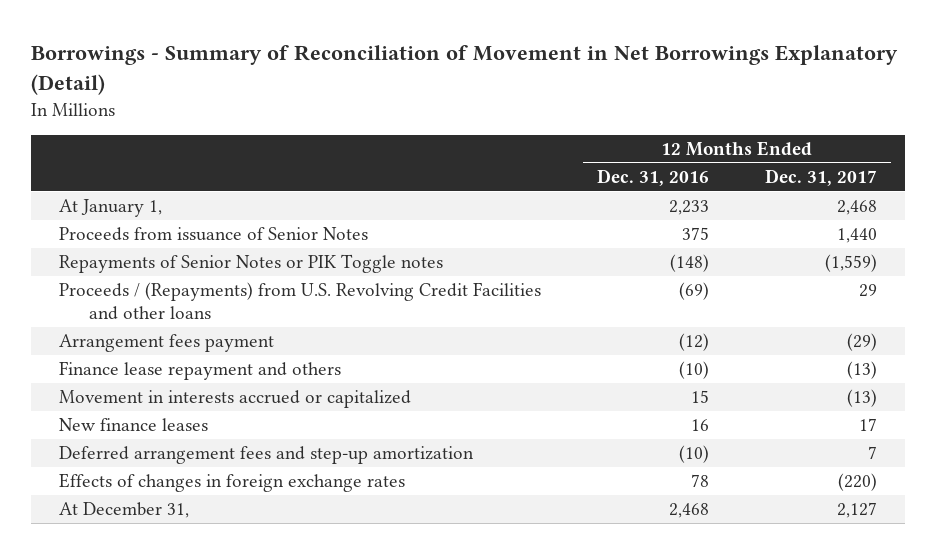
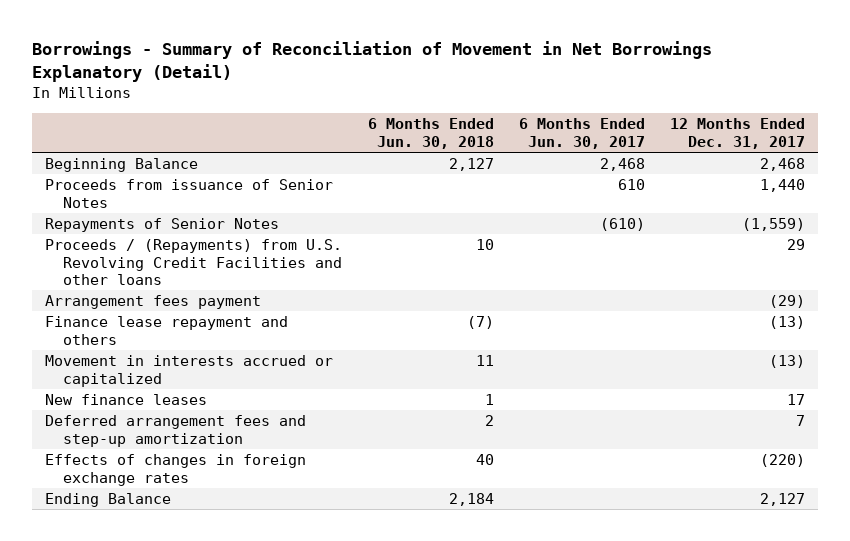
[597,168,710,186] Dec. 31, 2016 -> none
none -> [367,118,494,149] 6 Months Ended Jun. 30, 2018
none -> [518,118,645,149] 6 Months Ended Jun. 30, 2017
[58,199,162,218] At January 1, -> [44,158,198,173] Beginning Balance
[58,254,443,274] Repayments of Senior Notes or PIK Toggle notes -> [44,218,279,233] Repayments of Senior Notes
[58,502,189,519] At December 31, -> [44,493,171,508] Ending Balance

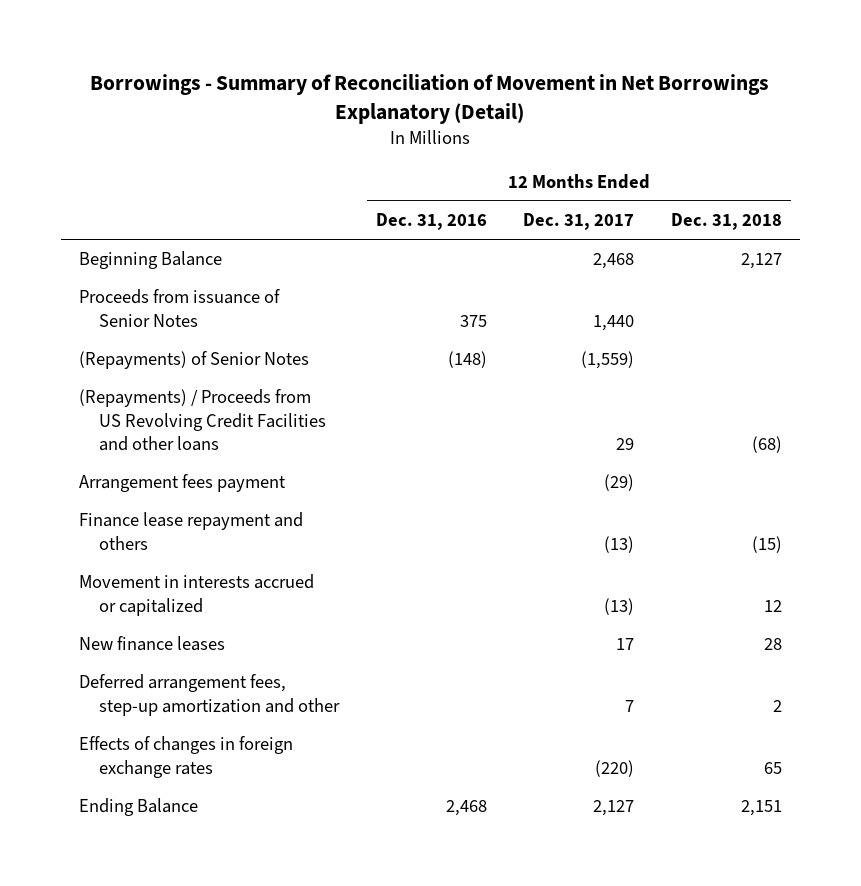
[367,118,494,149] 6 Months Ended Jun. 30, 2018 -> none
[518,118,645,149] 6 Months Ended Jun. 30, 2017 -> none
none -> [375,213,487,231] Dec. 31, 2016
none -> [671,213,783,231] Dec. 31, 2018
[44,218,279,233] Repayments of Senior Notes -> [78,351,309,370] (Repayments) of Senior Notes
[44,239,343,286] Proceeds / (Repayments) from U.S. Revolving Credit Facilities and other loans -> [78,389,327,452] (Repayments) / Proceeds from US Revolving Credit Facilities and other loans
[44,415,306,447] Deferred arrangement fees and step-up amortization -> [78,674,341,716] Deferred arrangement fees, step-up amortization and other

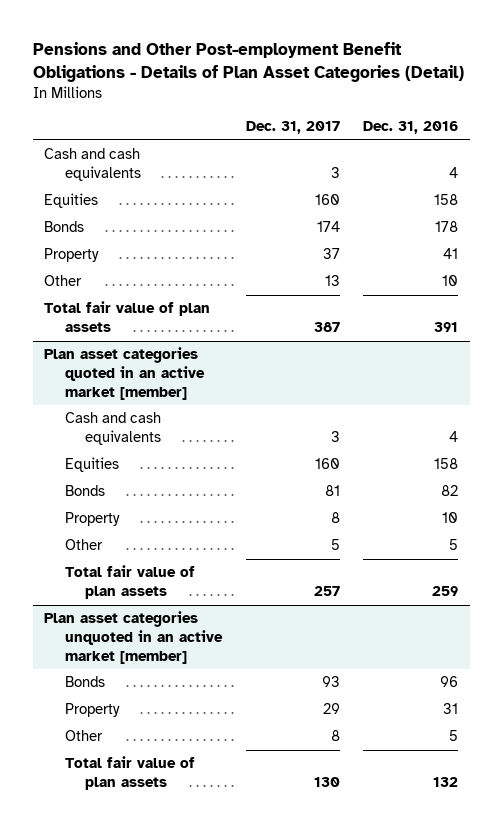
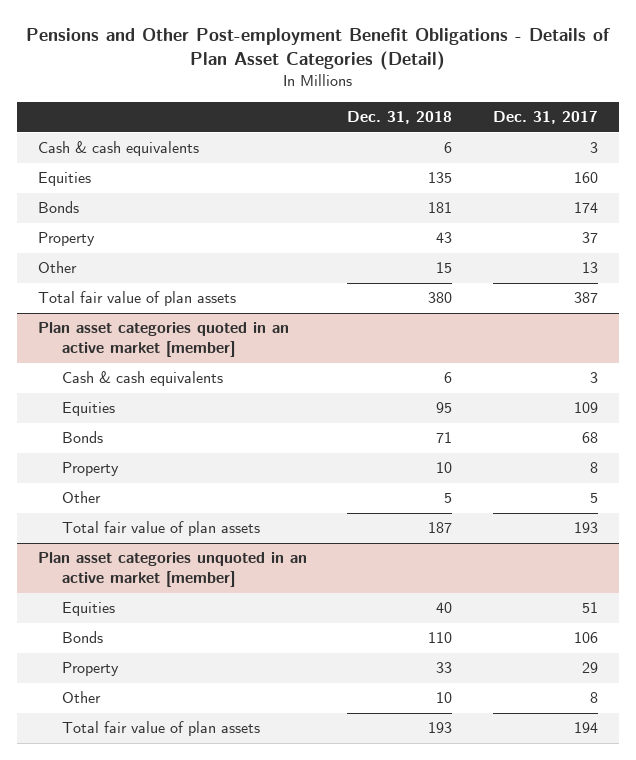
[363,121,459,135] Dec. 31, 2016 -> none
none -> [347,111,453,125] Dec. 31, 2018
[44,148,141,182] Cash and cash equivalents -> [37,141,199,157] Cash & cash equivalents
[64,412,162,446] Cash and cash equivalents -> [62,371,224,387] Cash & cash equivalents
[314,458,340,470] 160 -> [574,402,599,414] 109
[324,485,340,497] 81 -> [582,432,599,444] 68
[313,586,340,597] 257 -> [574,522,599,534] 193
none -> [62,602,116,617] Equities
[321,676,340,688] 93 -> [574,632,599,644] 106
[313,777,340,788] 130 -> [574,722,599,734] 194

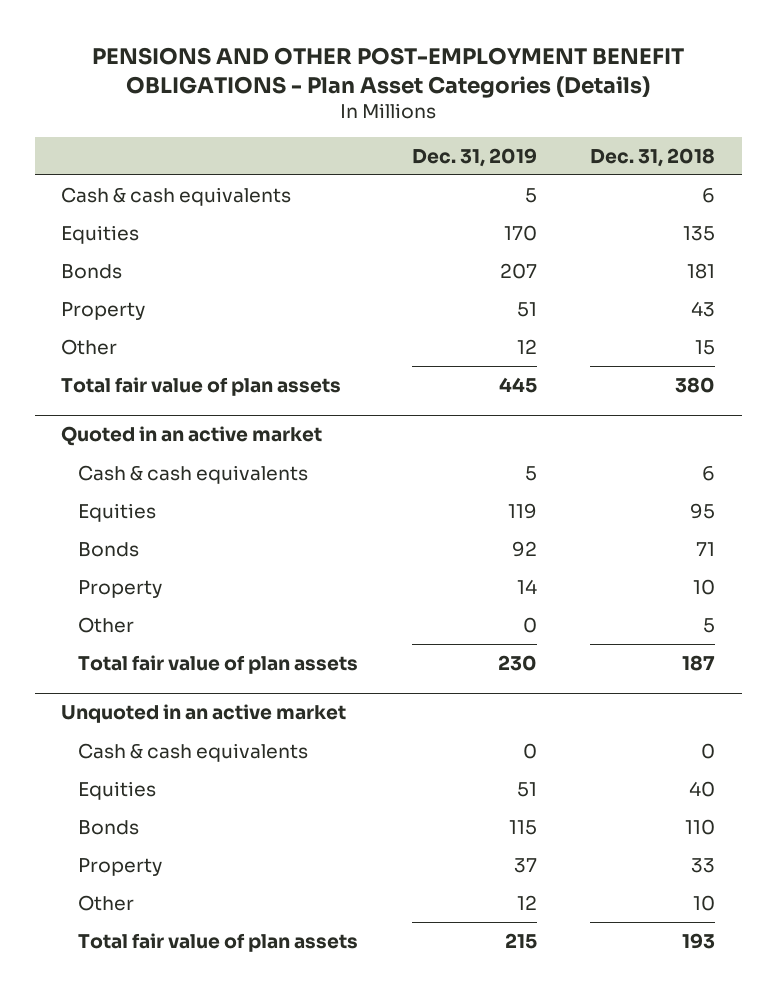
[25,28,610,71] Pensions and Other Post-employment Benefit Obligations - Details of Plan Asset Categories (Detail) -> [92,46,685,98] PENSIONS AND OTHER POST-EMPLOYMENT BENEFIT OBLIGATIONS - Plan Asset Categories (Details)
[493,111,599,125] Dec. 31, 2017 -> none
none -> [411,147,537,167] Dec. 31, 2019
[37,322,289,358] Plan asset categories quoted in an active market [member] -> [61,426,323,447] Quoted in an active market
[37,552,307,588] Plan asset categories unquoted in an active market [member] -> [61,704,347,724] Unquoted in an active market
none -> [78,742,309,762] Cash & cash equivalents

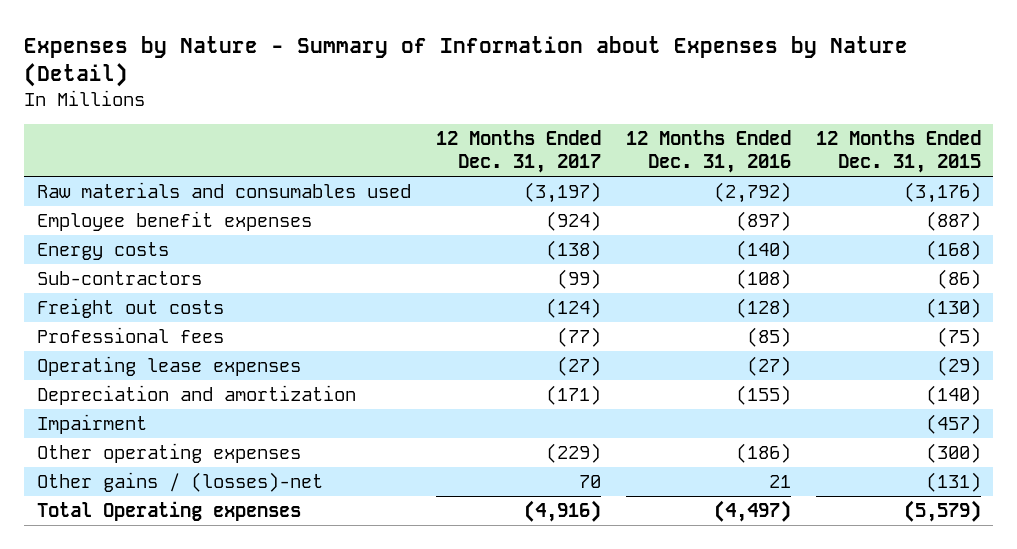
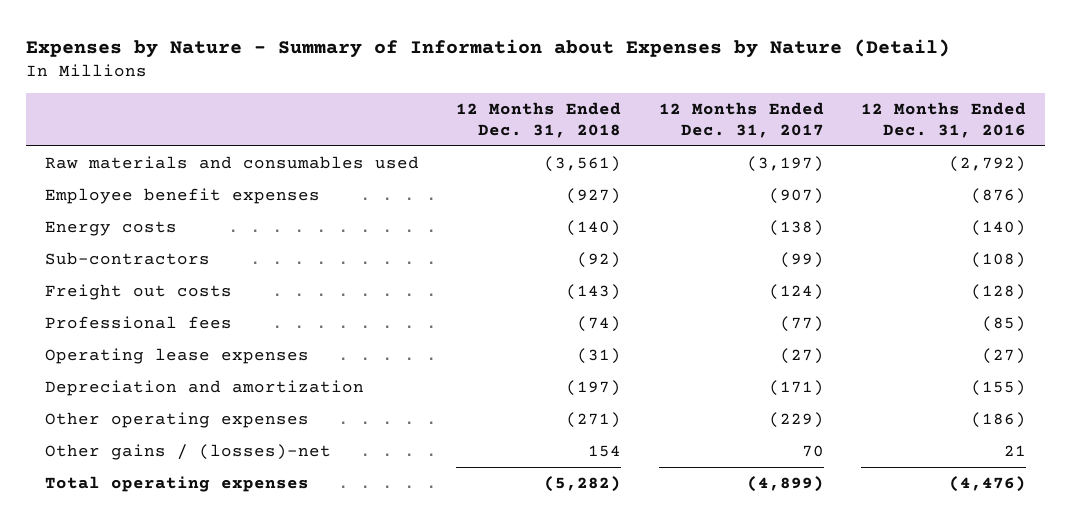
[815,129,981,174] 12 Months Ended Dec. 31, 2015 -> none
none -> [456,102,622,138] 12 Months Ended Dec. 31, 2018
[545,210,601,231] (924) -> [768,187,824,204] (907)
[735,210,791,231] (897) -> [971,187,1027,204] (876)
[36,413,147,434] Impairment -> none
[36,500,301,521] Total Operating expenses -> [44,475,309,492] Total operating expenses
[523,499,601,522] (4,916) -> [746,475,824,492] (4,899)
[713,499,791,522] (4,497) -> [949,475,1027,492] (4,476)

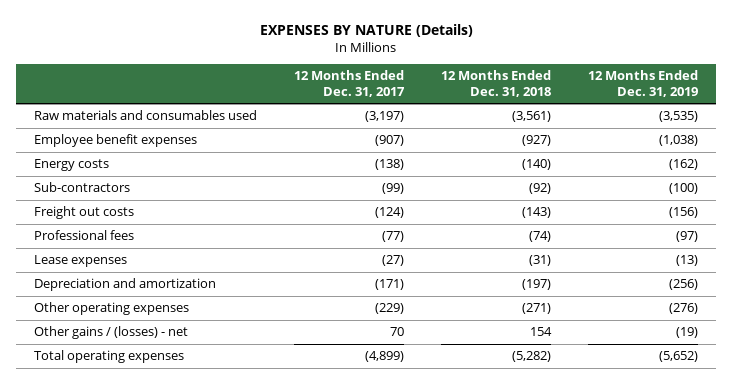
[25,38,950,58] Expenses by Nature - Summary of Information about Expenses by Nature (Detail) -> [260,24,474,38] EXPENSES BY NATURE (Details)
[861,102,1027,138] 12 Months Ended Dec. 31, 2016 -> none
none -> [587,70,698,97] 12 Months Ended Dec. 31, 2019
[44,347,309,364] Operating lease expenses -> [34,255,128,268] Lease expenses
[44,443,331,460] Other gains / (losses)-net -> [34,326,189,340] Other gains / (losses) - net

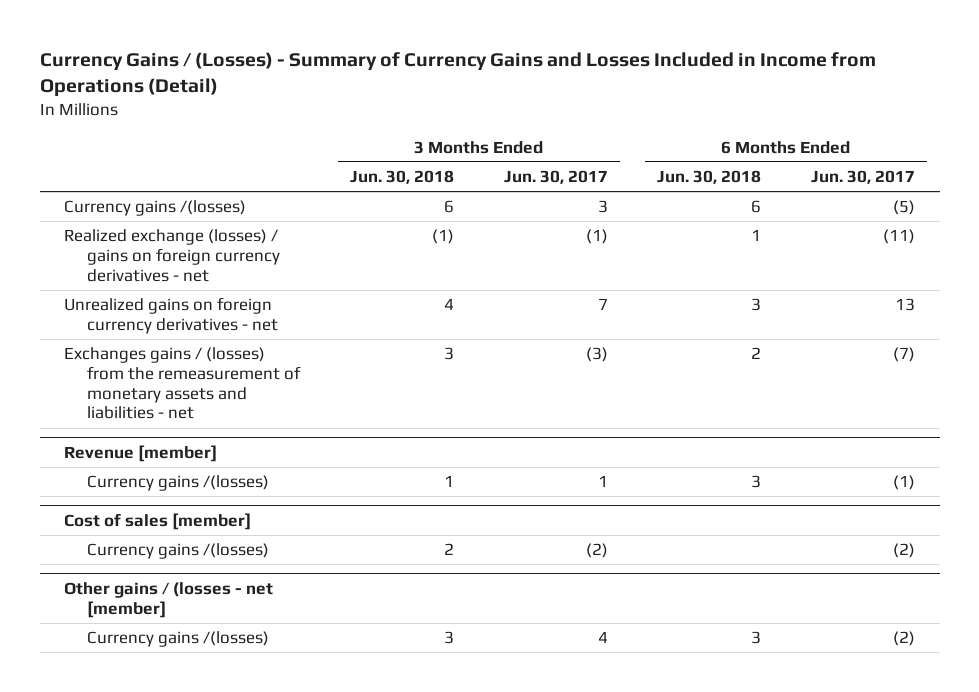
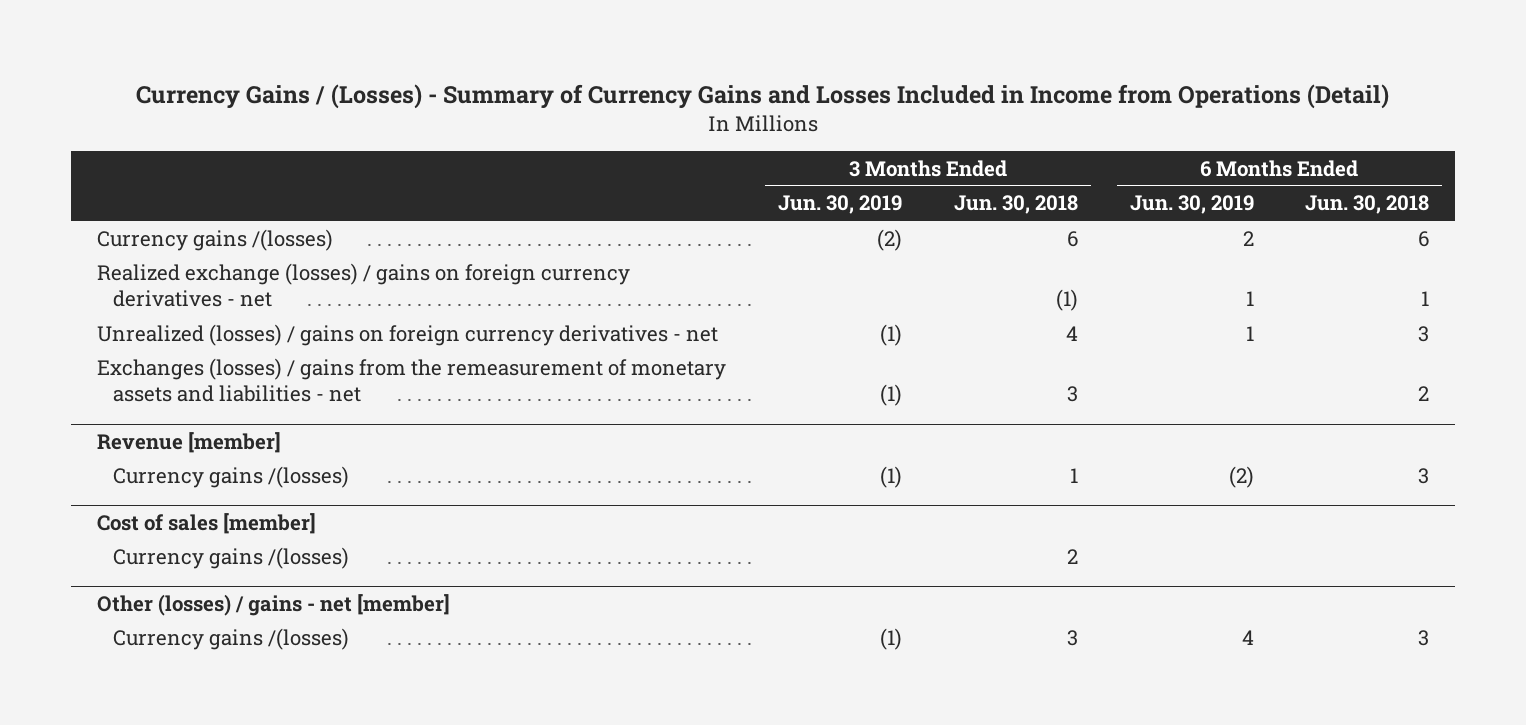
[503,170,608,185] Jun. 30, 2017 -> none
[810,170,915,185] Jun. 30, 2017 -> none
none -> [777,195,902,215] Jun. 30, 2019
none -> [1129,195,1254,215] Jun. 30, 2019
[64,297,279,334] Unrealized gains on foreign currency derivatives - net -> [97,323,719,346] Unrealized (losses) / gains on foreign currency derivatives - net
[64,347,302,420] Exchanges gains / (losses) from the remeasurement of monetary assets and liabilities - net -> [97,357,727,402] Exchanges (losses) / gains from the remeasurement of monetary assets and liabilities - net
[64,582,274,618] Other gains / (losses - net [member] -> [97,593,451,616] Other (losses) / gains - net [member]

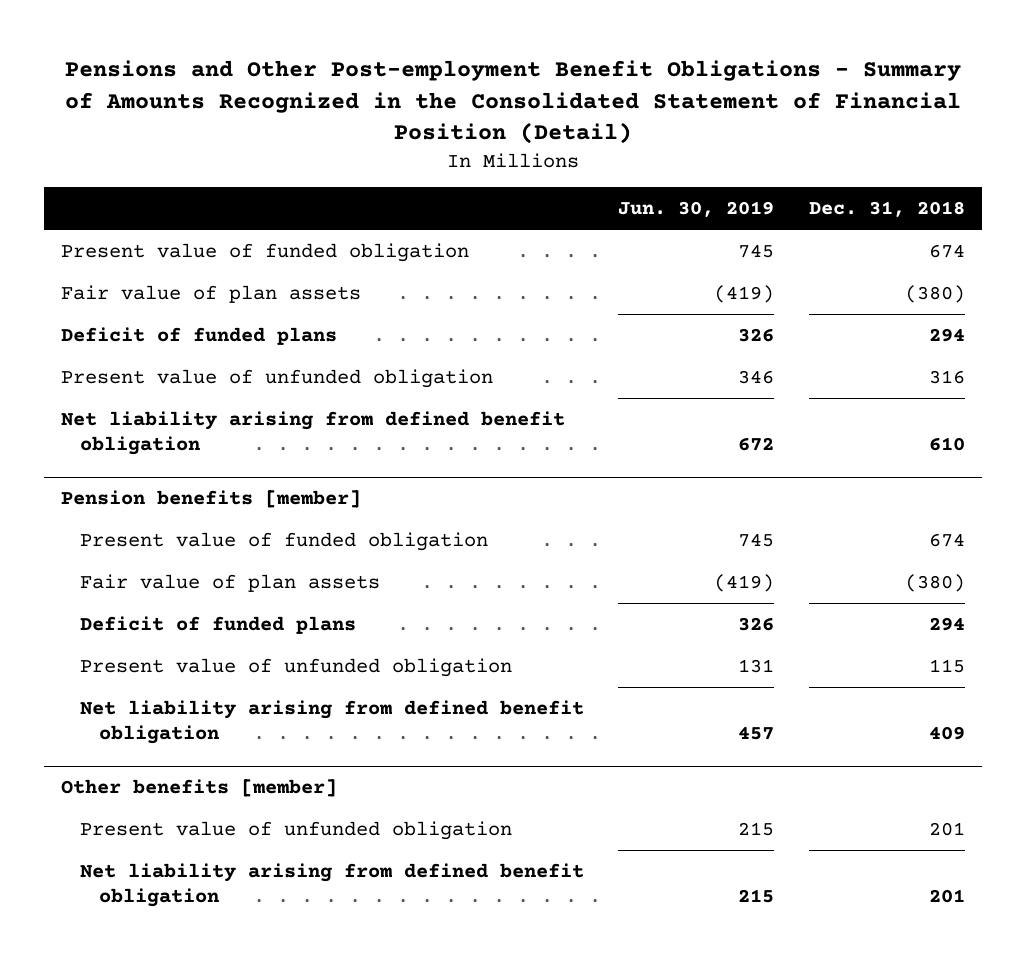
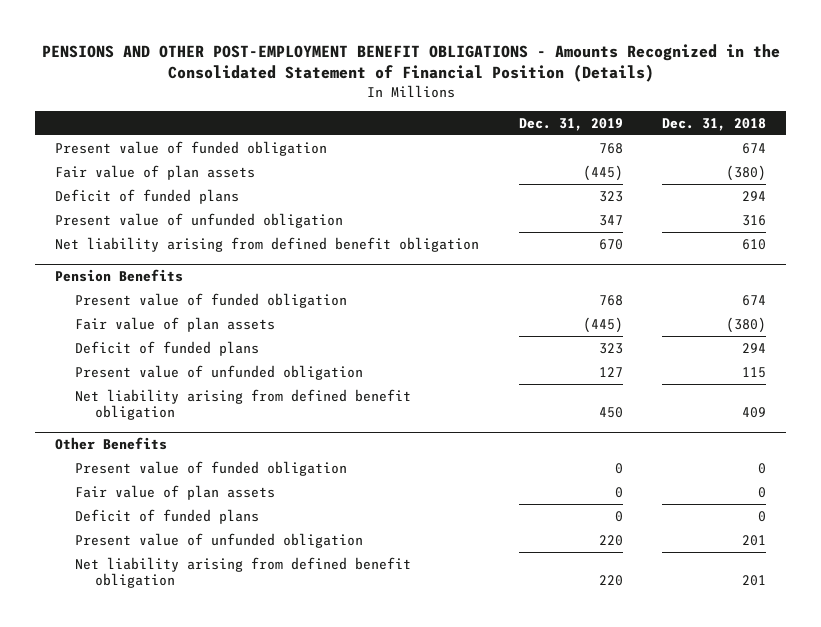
[64,59,961,145] Pensions and Other Post-employment Benefit Obligations - Summary of Amounts Recognized in the Consolidated Statement of Financial Position (Detail) -> [41,43,780,83] PENSIONS AND OTHER POST-EMPLOYMENT BENEFIT OBLIGATIONS - Amounts Recognized in the Consolidated Statement of Financial Position (Details)
[618,201,775,218] Jun. 30, 2019 -> none
none -> [518,117,623,131] Dec. 31, 2019
[61,490,362,509] Pension benefits [member] -> [54,268,183,282] Pension Benefits
[61,779,338,798] Other benefits [member] -> [54,436,167,450] Other Benefits
none -> [75,460,348,476] Present value of funded obligation
none -> [75,484,276,500] Fair value of plan assets
none -> [75,508,260,524] Deficit of funded plans

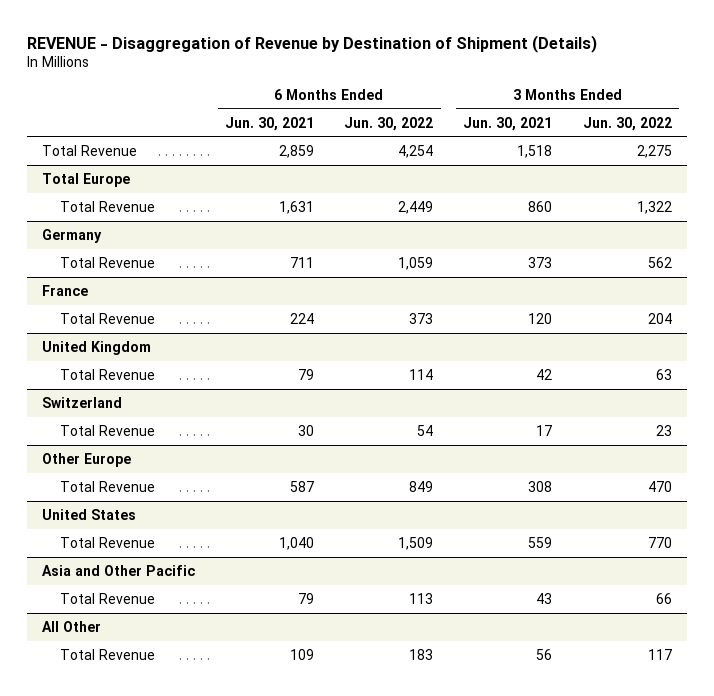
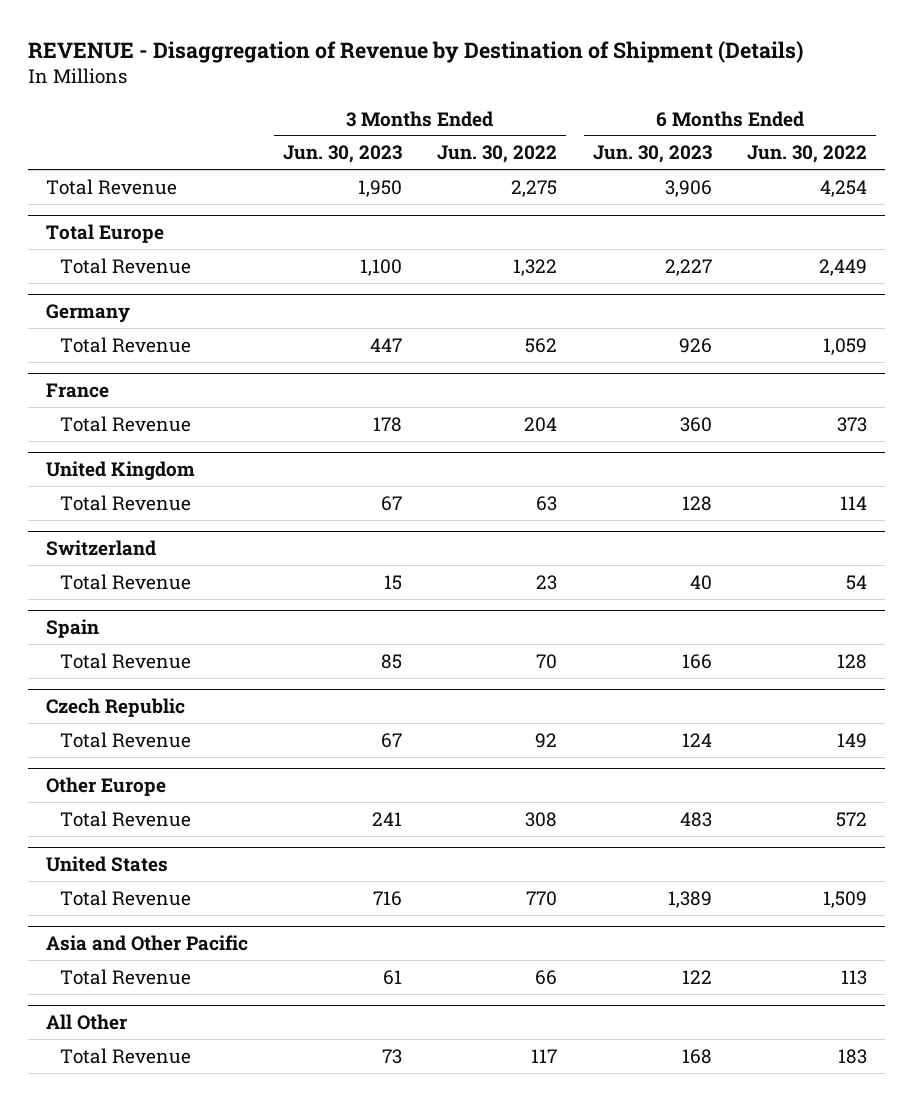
[225,116,315,131] Jun. 30, 2021 -> none
[463,116,553,131] Jun. 30, 2021 -> none
none -> [283,145,403,164] Jun. 30, 2023
none -> [592,145,712,164] Jun. 30, 2023
none -> [45,619,99,639] Spain
none -> [60,652,192,669] Total Revenue
none -> [45,698,185,718] Czech Republic
none -> [60,731,192,748] Total Revenue
[409,480,434,492] 849 -> [835,811,867,827] 572
[647,480,672,492] 470 -> [525,811,558,827] 308

